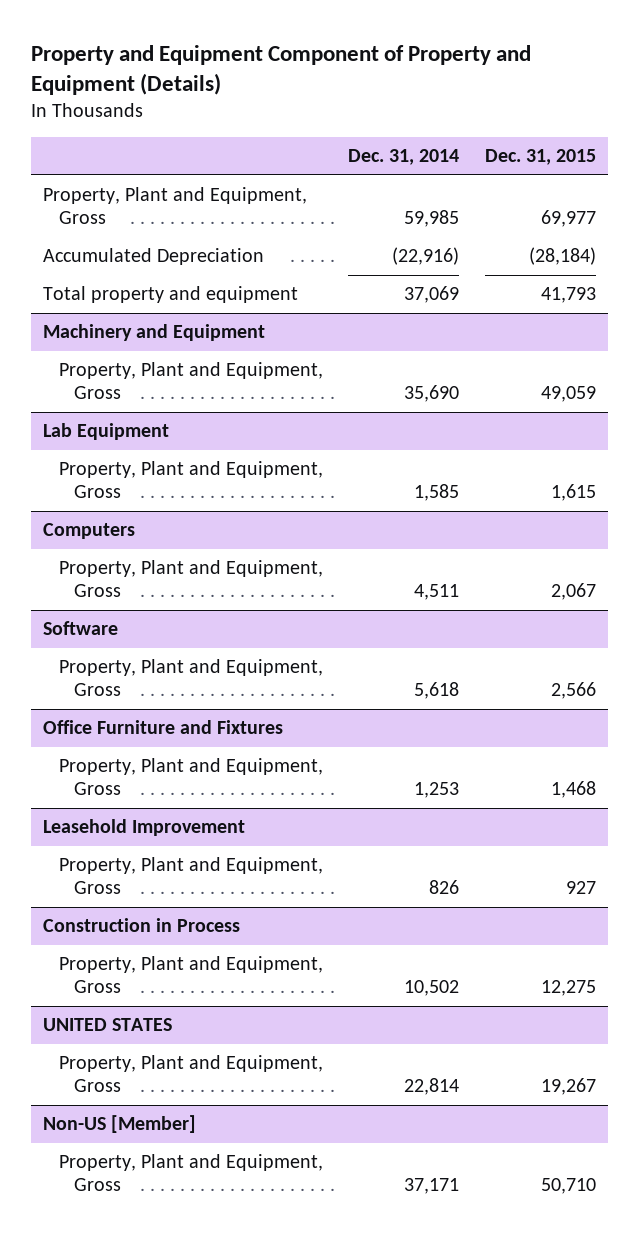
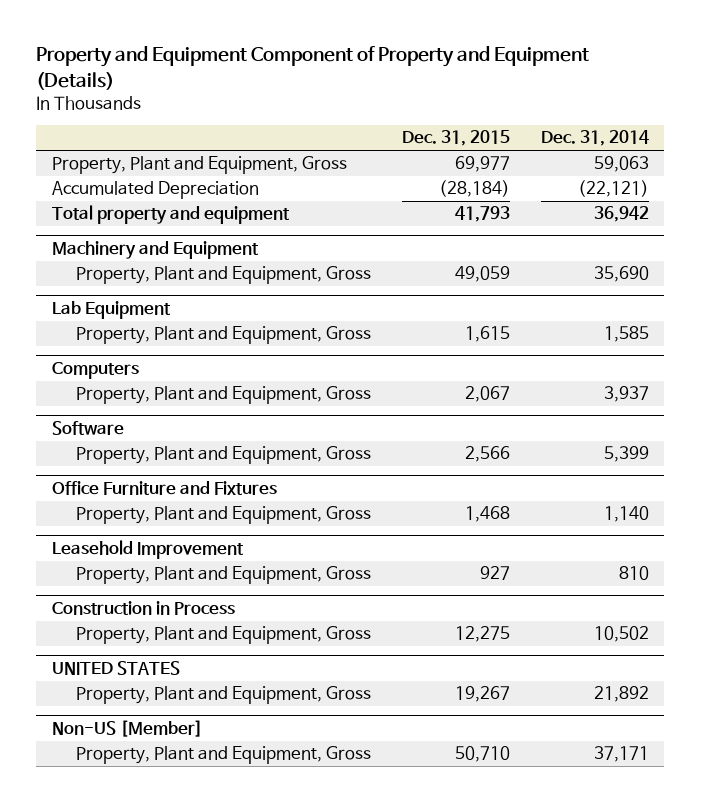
[404,210,460,228] 59,985 -> [593,156,649,173] 59,063
[392,247,460,266] (22,916) -> [577,180,649,198] (22,121)
[404,286,460,304] 37,069 -> [593,206,649,223] 36,942
[414,584,460,601] 4,511 -> [603,386,649,403] 3,937
[414,682,460,700] 5,618 -> [603,446,649,463] 5,399
[414,782,460,799] 1,253 -> [603,506,649,523] 1,140
[429,880,460,895] 826 -> [618,566,649,581] 810
[404,1078,460,1096] 22,814 -> [593,686,649,703] 21,892

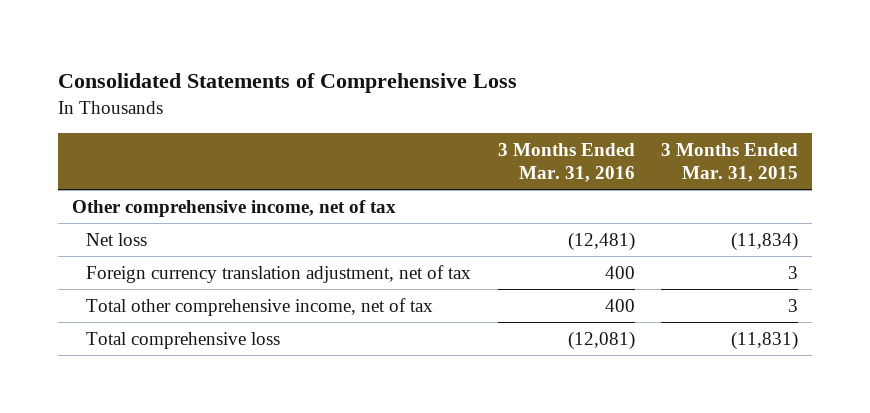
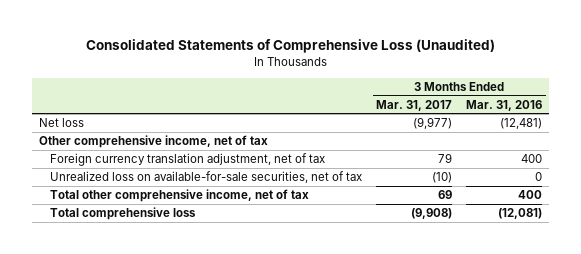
[58,73,518,94] Consolidated Statements of Comprehensive Loss -> [85,39,495,54] Consolidated Statements of Comprehensive Loss (Unaudited)
[661,143,799,182] 3 Months Ended Mar. 31, 2015 -> none
none -> [376,99,453,111] Mar. 31, 2017
[71,199,396,217] Other comprehensive income, net of tax -> [39,135,269,149] Other comprehensive income, net of tax
none -> [50,171,363,184] Unrealized loss on available-for-sale securities, net of tax

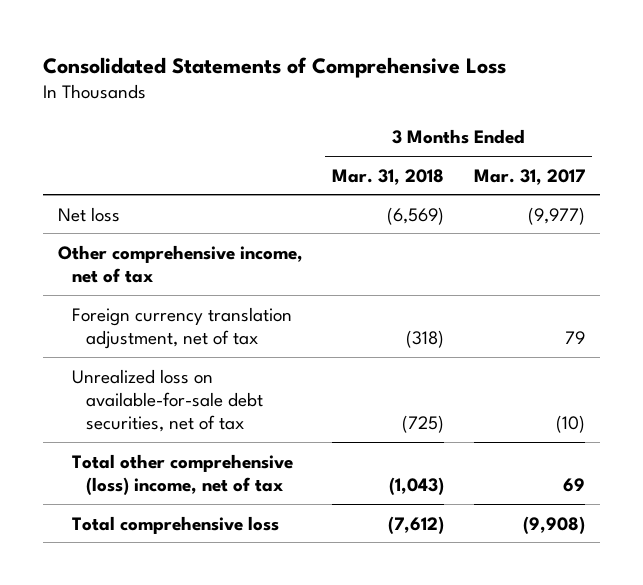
[85,39,495,54] Consolidated Statements of Comprehensive Loss (Unaudited) -> [42,56,506,78] Consolidated Statements of Comprehensive Loss
[466,99,543,111] Mar. 31, 2016 -> none
none -> [332,168,445,185] Mar. 31, 2018
[50,171,363,184] Unrealized loss on available-for-sale securities, net of tax -> [71,368,264,433] Unrealized loss on available-for-sale debt securities, net of tax
[50,189,310,203] Total other comprehensive income, net of tax -> [71,453,293,495] Total other comprehensive (loss) income, net of tax

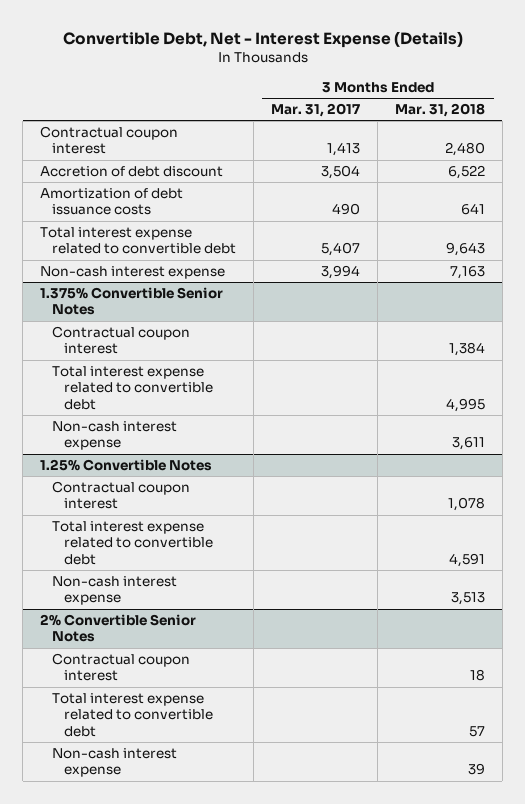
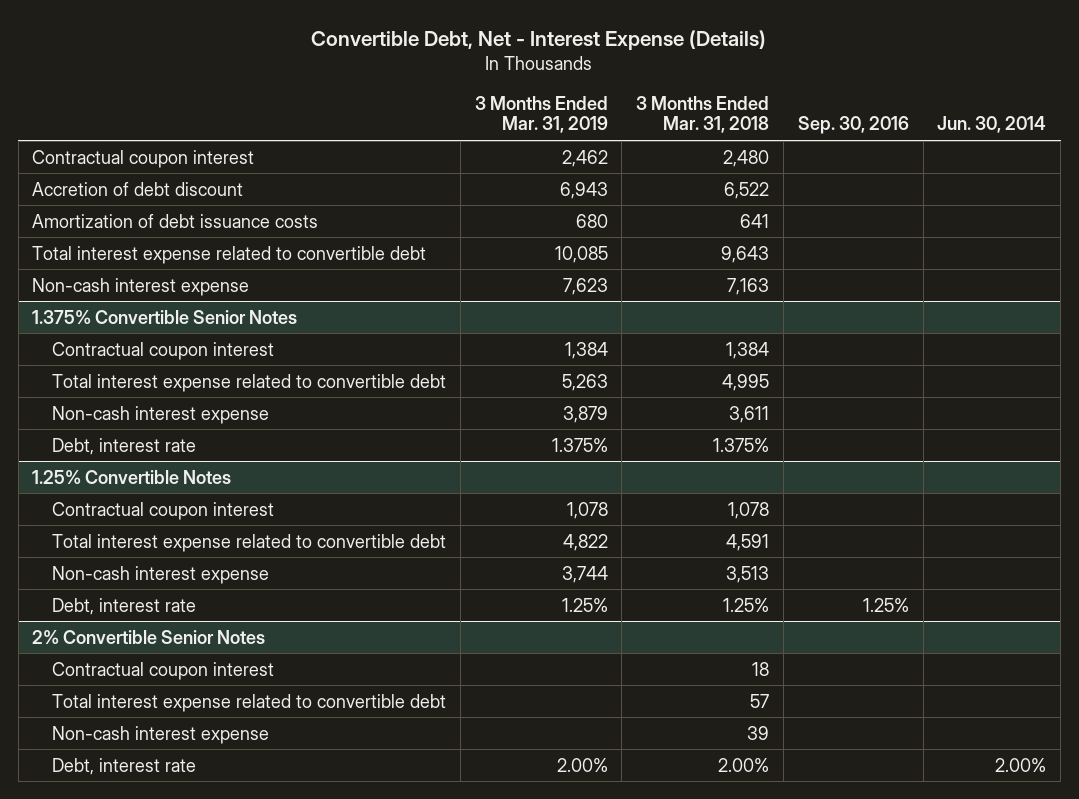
[271,103,361,118] Mar. 31, 2017 -> none
none -> [474,95,608,134] 3 Months Ended Mar. 31, 2019
none -> [797,116,909,135] Sep. 30, 2016
none -> [937,116,1047,134] Jun. 30, 2014
none -> [51,437,196,455] Debt, interest rate
none -> [51,597,196,615] Debt, interest rate
none -> [51,757,196,775] Debt, interest rate

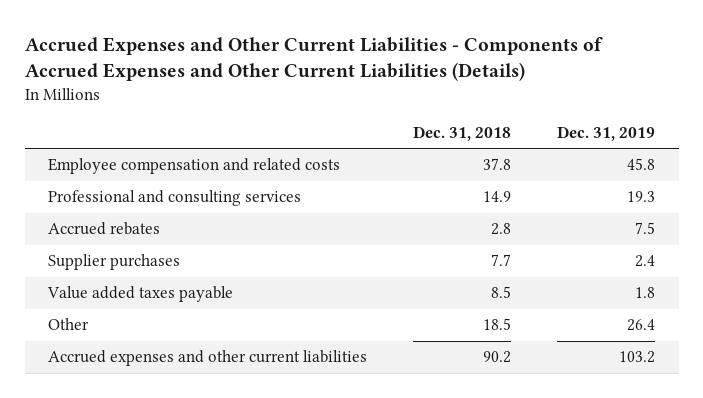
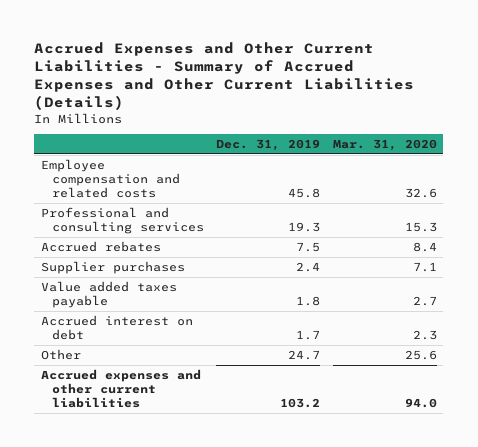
[24,37,603,82] Accrued Expenses and Other Current Liabilities - Components of Accrued Expenses and Other Current Liabilities (Details) -> [34,41,415,110] Accrued Expenses and Other Current Liabilities - Summary of Accrued Expenses and Other Current Liabilities (Details)
[413,125,512,141] Dec. 31, 2018 -> none
none -> [333,139,438,152] Mar. 31, 2020
none -> [40,314,193,341] Accrued interest on debt
[627,319,656,332] 26.4 -> [288,349,321,360] 24.7

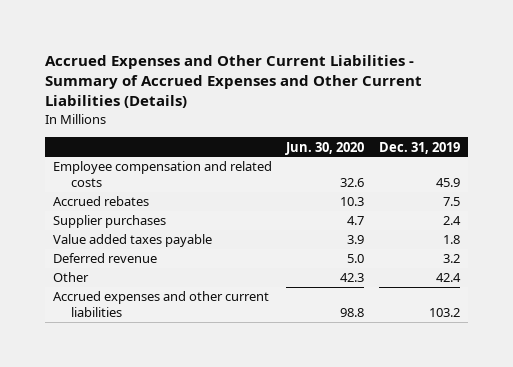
[333,139,438,152] Mar. 31, 2020 -> none
none -> [285,141,365,155] Jun. 30, 2020
[40,206,204,235] Professional and consulting services -> none
[288,188,321,199] 45.8 -> [436,177,461,187] 45.9
[40,314,193,341] Accrued interest on debt -> none
none -> [52,253,157,264] Deferred revenue
[288,349,321,360] 24.7 -> [436,273,462,283] 42.4

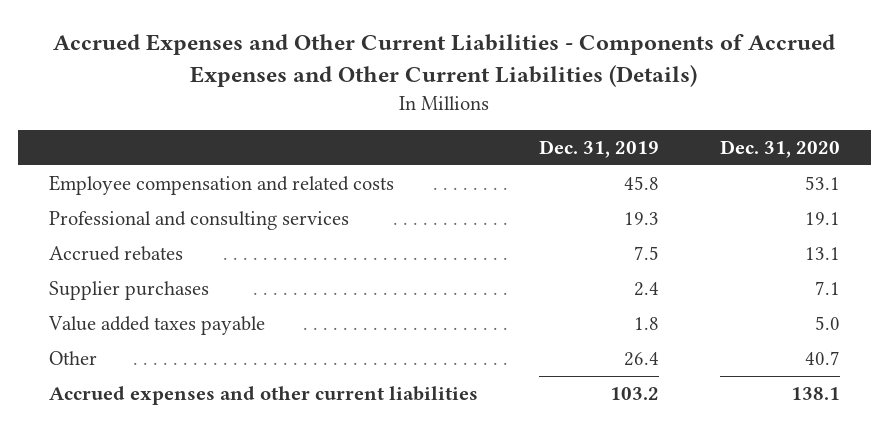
[45,54,423,109] Accrued Expenses and Other Current Liabilities - Summary of Accrued Expenses and Other Current Liabilities (Details) -> [53,33,836,87] Accrued Expenses and Other Current Liabilities - Components of Accrued Expenses and Other Current Liabilities (Details)
[285,141,365,155] Jun. 30, 2020 -> none
none -> [720,140,841,159] Dec. 31, 2020
[436,177,461,187] 45.9 -> [623,176,659,191] 45.8
none -> [48,211,349,231] Professional and consulting services
[52,253,157,264] Deferred revenue -> none
[436,273,462,283] 42.4 -> [623,352,659,367] 26.4

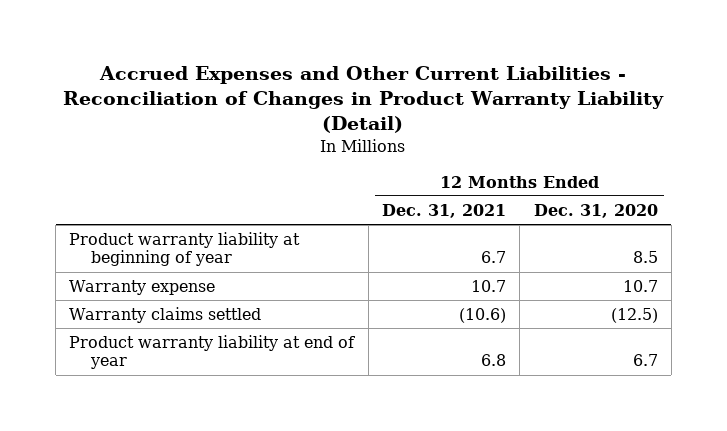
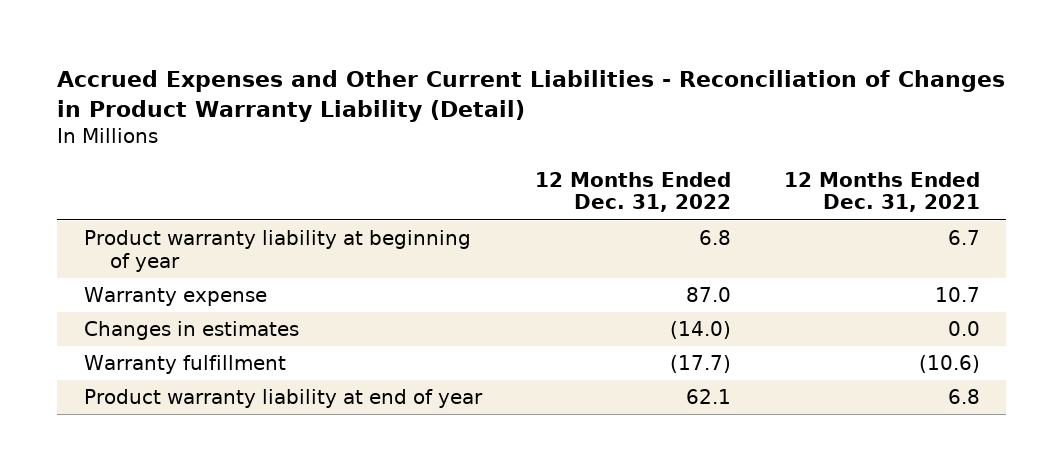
[533,203,658,218] Dec. 31, 2020 -> none
none -> [534,171,731,213] 12 Months Ended Dec. 31, 2022
none -> [83,321,299,341] Changes in estimates
[69,306,262,323] Warranty claims settled -> [83,355,286,375] Warranty fulfillment

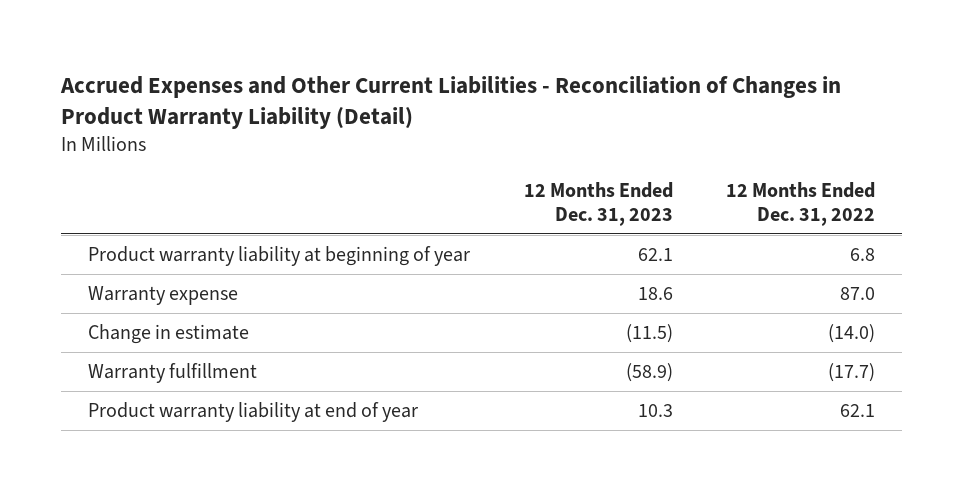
[783,171,980,213] 12 Months Ended Dec. 31, 2021 -> none
none -> [523,182,673,226] 12 Months Ended Dec. 31, 2023
[83,321,299,341] Changes in estimates -> [88,324,250,345] Change in estimate

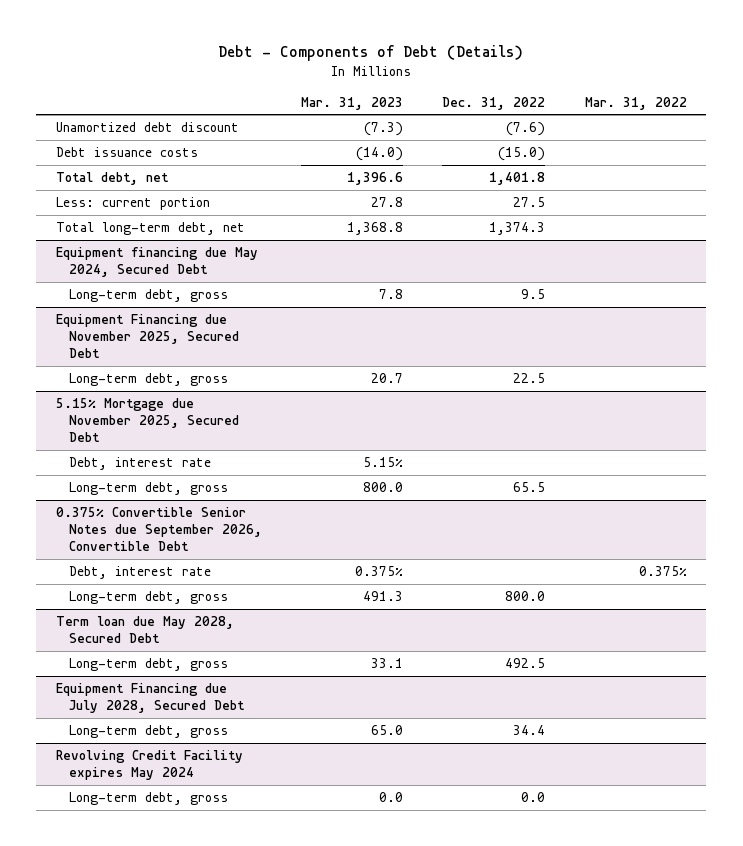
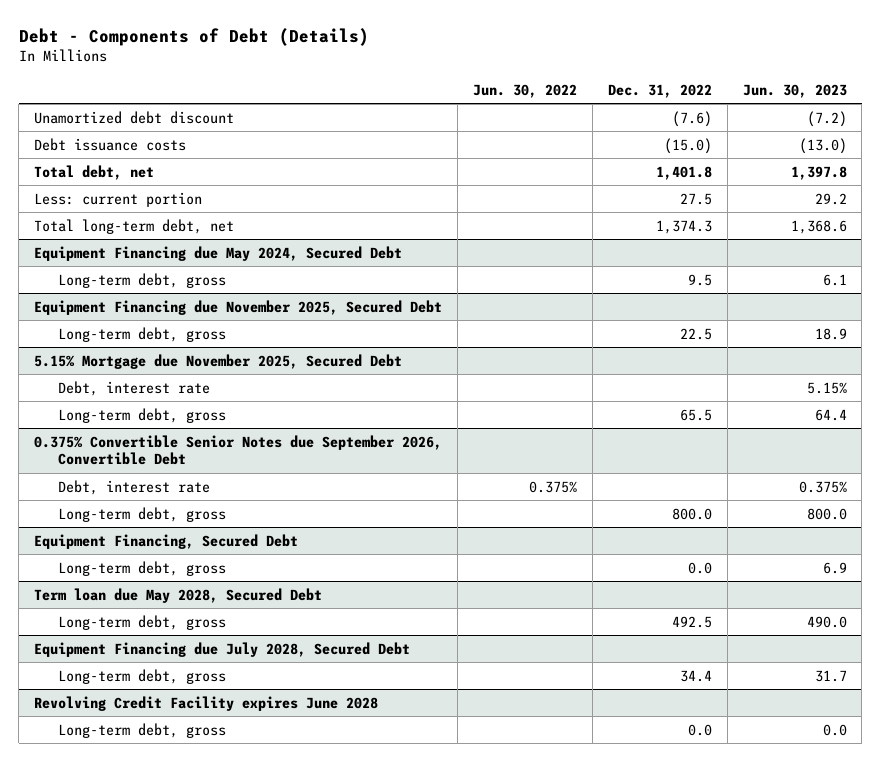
[301,96,404,110] Mar. 31, 2023 -> none
[584,96,687,110] Mar. 31, 2022 -> none
none -> [473,83,578,98] Jun. 30, 2022
none -> [742,83,847,98] Jun. 30, 2023
[55,247,258,278] Equipment financing due May 2024, Secured Debt -> [34,245,403,261] Equipment Financing due May 2024, Secured Debt
none -> [34,533,299,549] Equipment Financing, Secured Debt
none -> [57,560,226,576] Long-term debt, gross
[55,750,243,781] Revolving Credit Facility expires May 2024 -> [34,695,379,711] Revolving Credit Facility expires June 2028

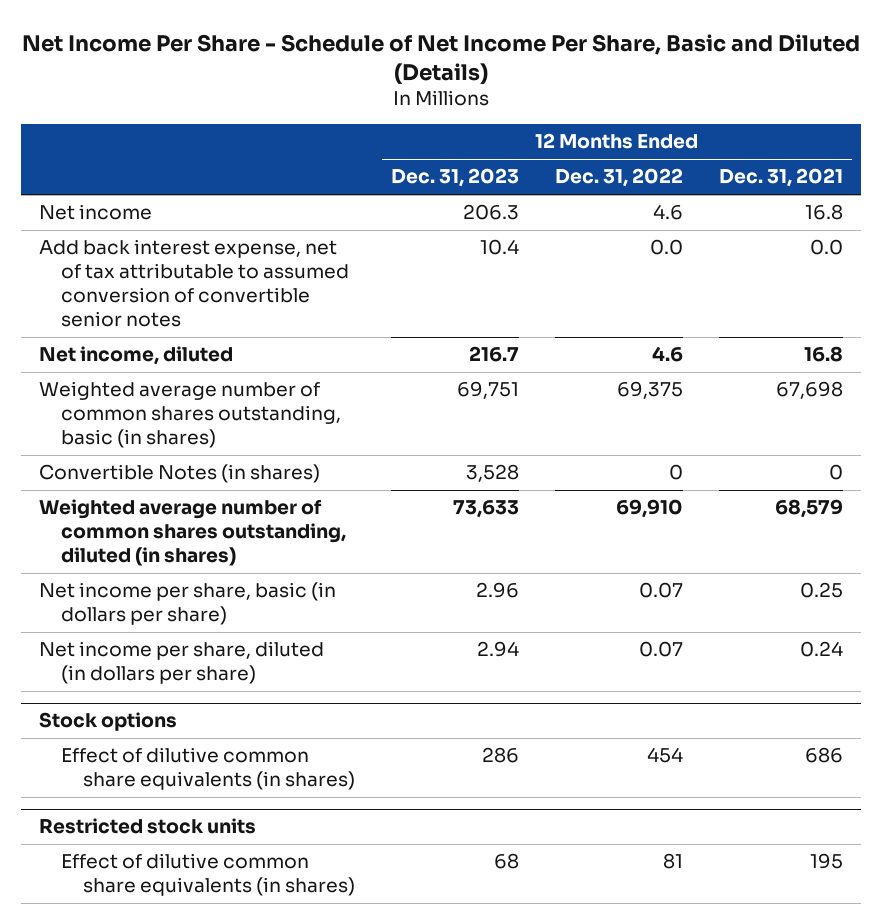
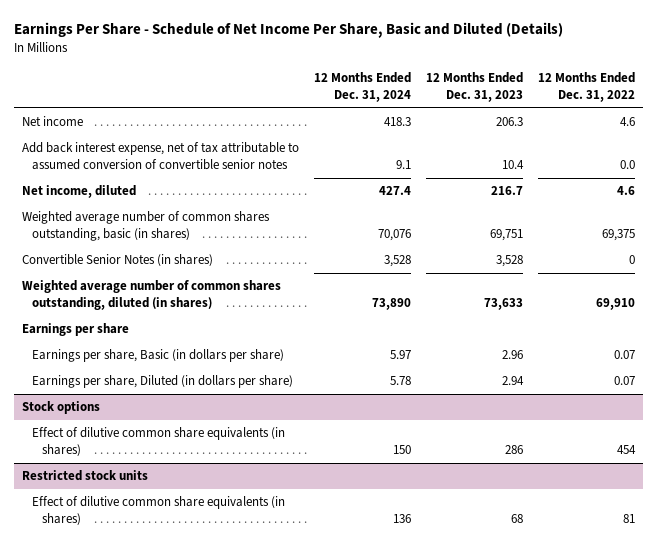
[22,33,861,84] Net Income Per Share - Schedule of Net Income Per Share, Basic and Diluted (Details) -> [14,22,564,39] Earnings Per Share - Schedule of Net Income Per Share, Basic and Diluted (Details)
[719,168,844,188] Dec. 31, 2021 -> none
none -> [314,72,412,102] 12 Months Ended Dec. 31, 2024
[39,464,321,484] Convertible Notes (in shares) -> [21,254,213,267] Convertible Senior Notes (in shares)
none -> [21,323,129,337] Earnings per share
[39,582,337,626] Net income per share, basic (in dollars per share) -> [31,349,284,363] Earnings per share, Basic (in dollars per share)
[39,641,325,685] Net income per share, diluted (in dollars per share) -> [31,375,293,389] Earnings per share, Diluted (in dollars per share)

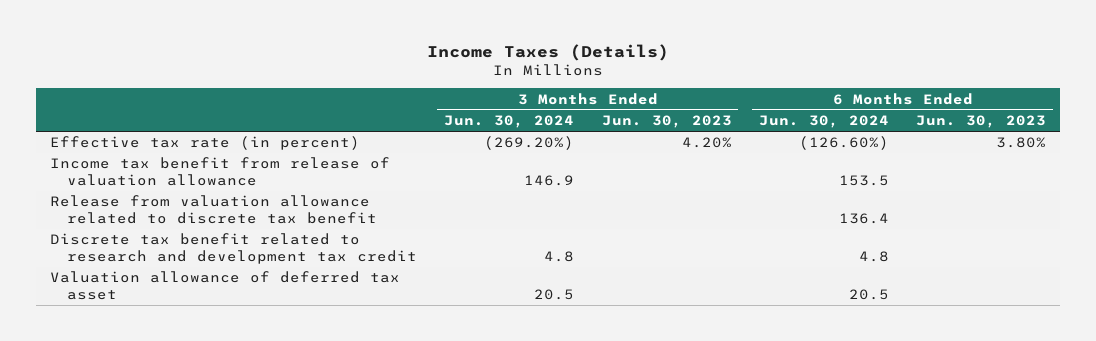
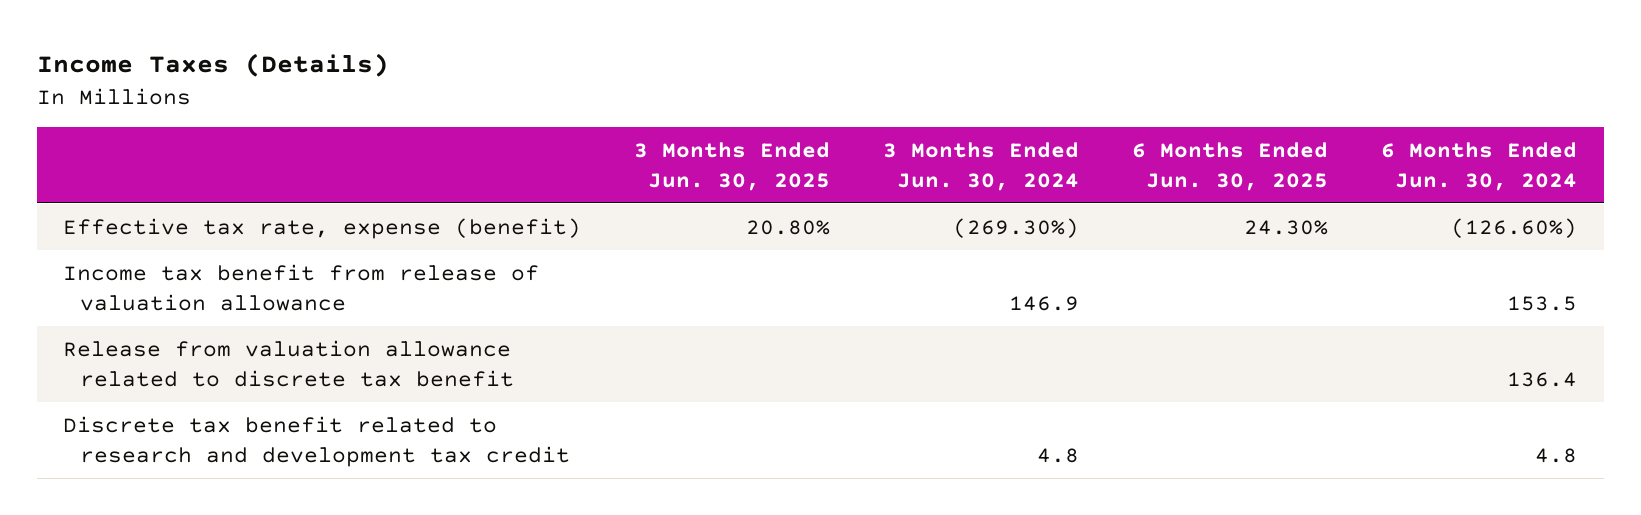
[601,115,732,129] Jun. 30, 2023 -> none
[916,115,1047,129] Jun. 30, 2023 -> none
none -> [634,141,831,191] 3 Months Ended Jun. 30, 2025
none -> [1132,141,1329,191] 6 Months Ended Jun. 30, 2025
[49,136,360,151] Effective tax rate (in percent) -> [63,217,582,239] Effective tax rate, expense (benefit)
[484,136,575,151] (269.20%) -> [953,217,1080,238] (269.30%)
[49,271,400,300] Valuation allowance of deferred tax asset -> none

